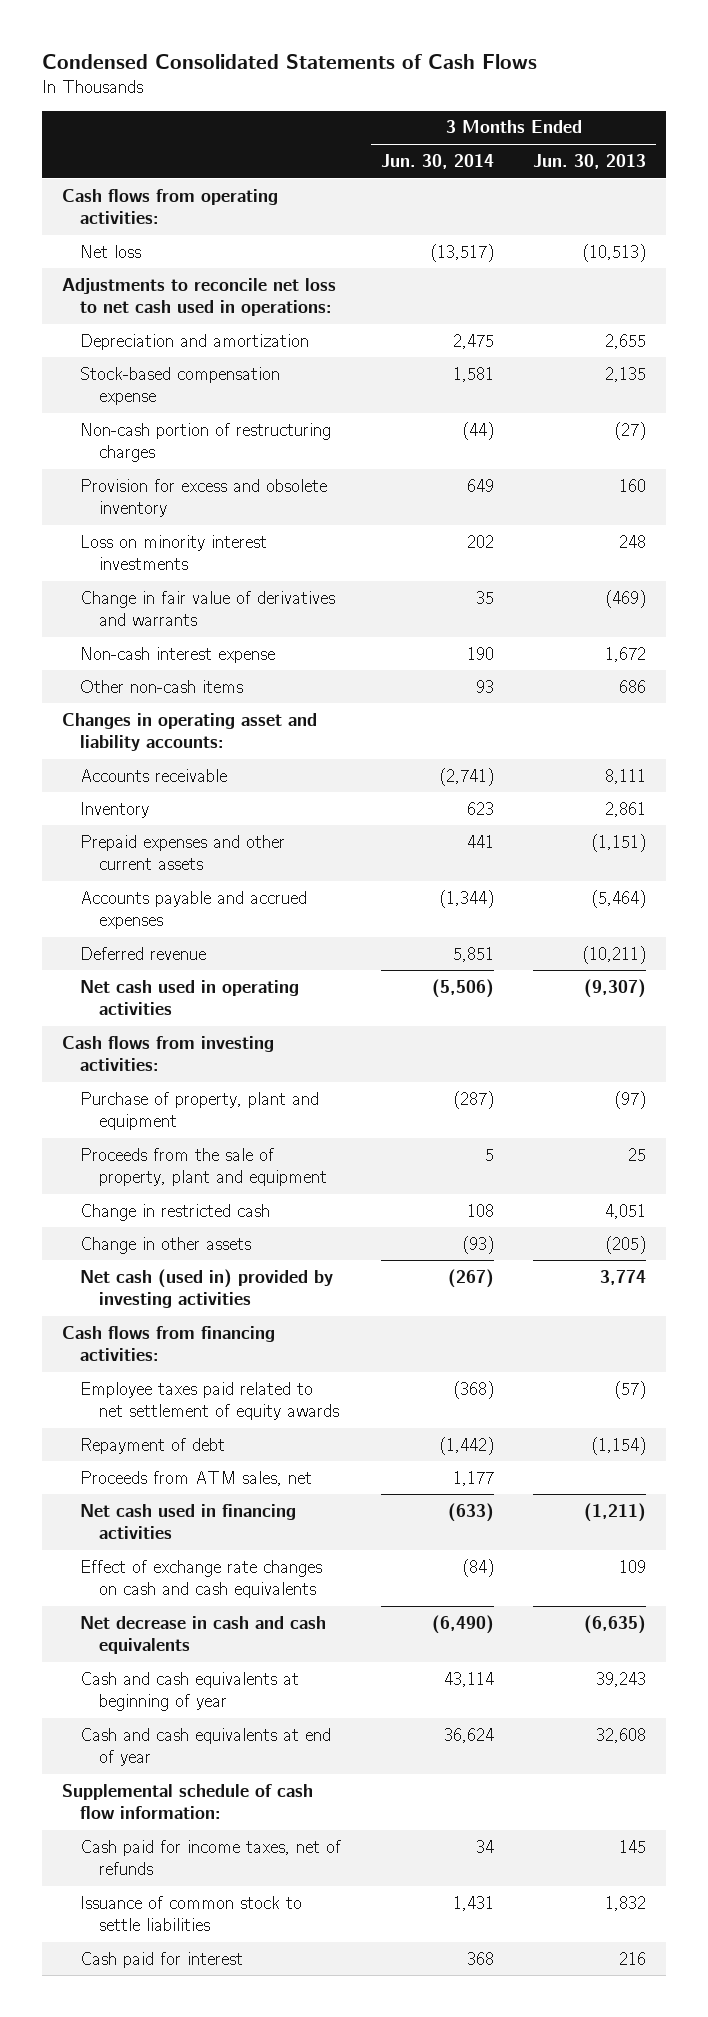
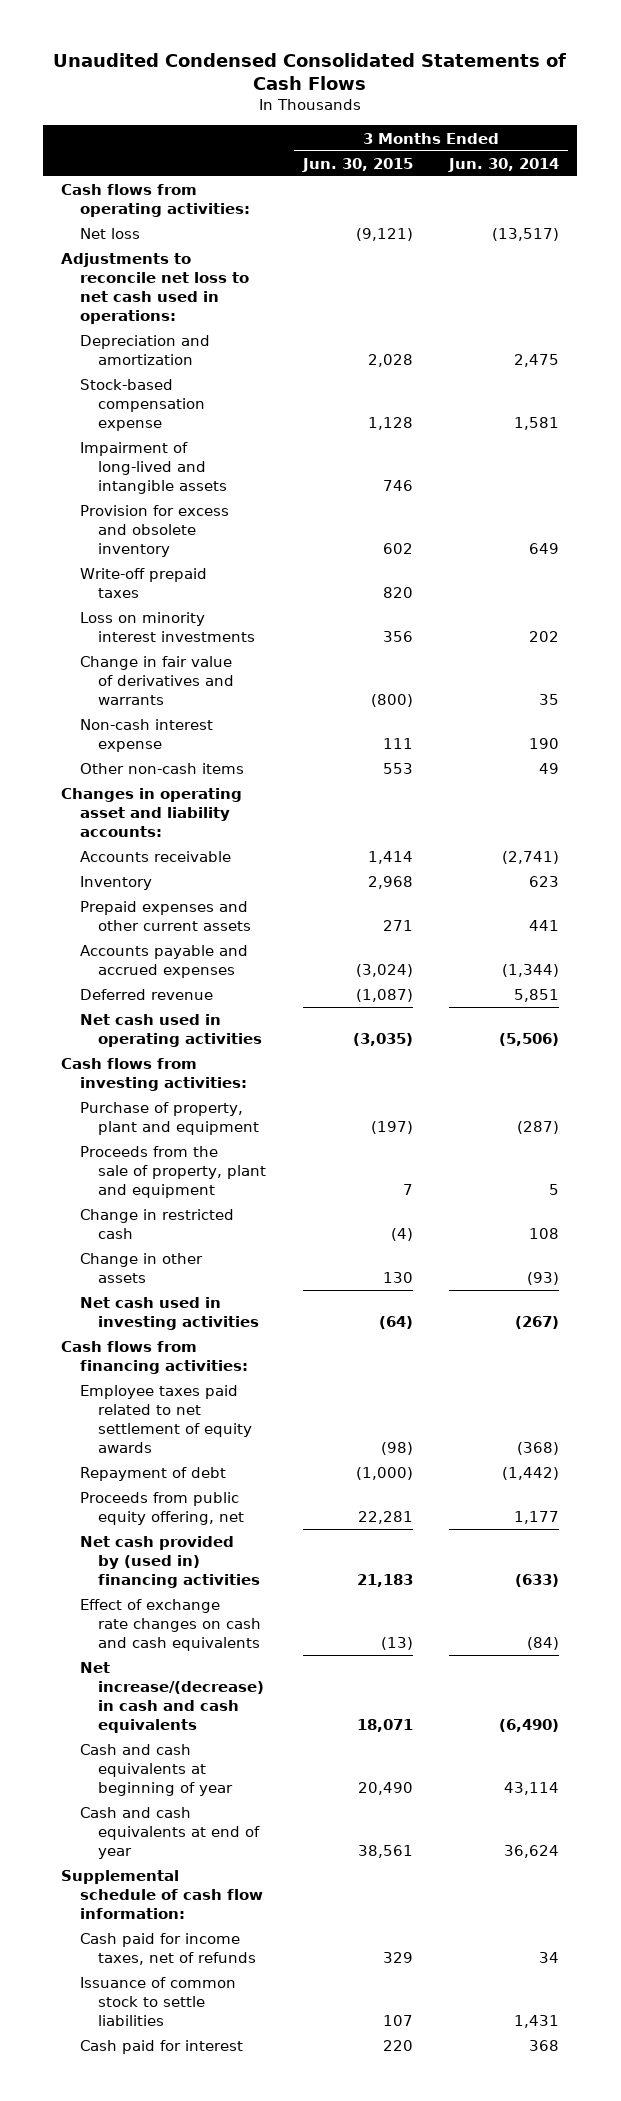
[41,54,537,70] Condensed Consolidated Statements of Cash Flows -> [53,52,567,90] Unaudited Condensed Consolidated Statements of Cash Flows
[533,153,647,169] Jun. 30, 2013 -> none
none -> [301,157,413,172] Jun. 30, 2015
[80,422,332,462] Non-cash portion of restructuring charges -> none
none -> [79,442,228,494] Impairment of long-lived and intangible assets
none -> [79,568,207,598] Write-off prepaid taxes
[475,679,494,693] 93 -> [539,763,560,775] 49
[80,1268,334,1308] Net cash (used in) provided by investing activities -> [79,1297,260,1330] Net cash used in investing activities
[80,1470,313,1486] Proceeds from ATM sales, net -> [79,1492,245,1525] Proceeds from public equity offering, net
[80,1503,297,1539] Net cash used in financing activities -> [79,1536,261,1588] Net cash provided by (used in) financing activities
[80,1615,327,1654] Net decrease in cash and cash equivalents -> [79,1662,265,1733] Net increase/(decrease) in cash and cash equivalents

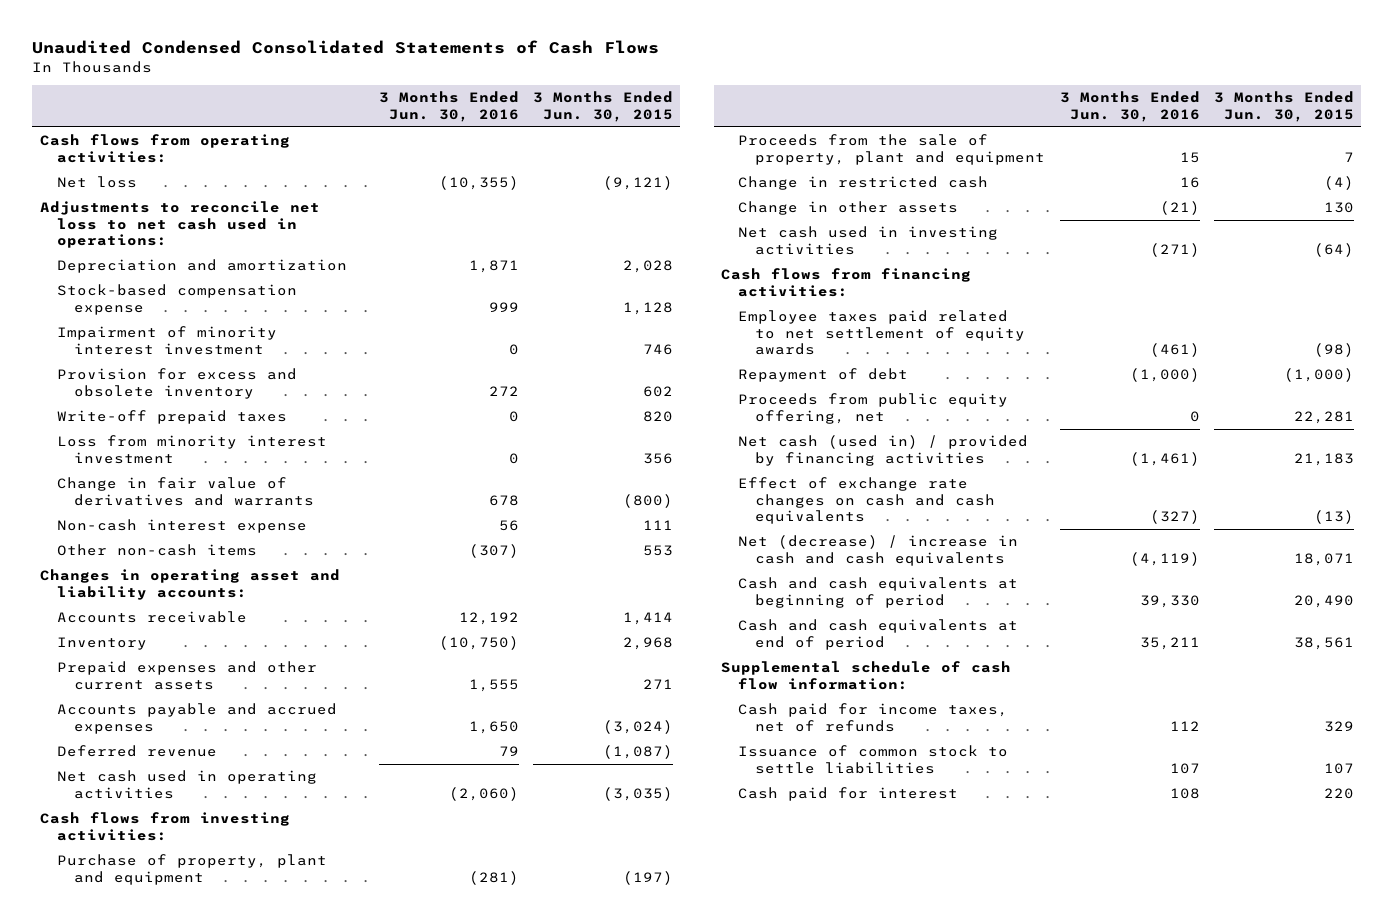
[448,157,560,172] Jun. 30, 2014 -> none
none -> [378,91,519,122] 3 Months Ended Jun. 30, 2016
[79,442,228,494] Impairment of long-lived and intangible assets -> [56,326,277,355] Impairment of minority interest investment
[79,612,256,642] Loss on minority interest investments -> [56,435,327,464] Loss from minority interest investment
[79,1536,261,1588] Net cash provided by (used in) financing activities -> [738,435,1029,466] Net cash (used in) / provided by financing activities
[79,1662,265,1733] Net increase/(decrease) in cash and cash equivalents -> [738,535,1019,566] Net (decrease) / increase in cash and cash equivalents
[79,1744,234,1796] Cash and cash equivalents at beginning of year -> [738,577,1019,608] Cash and cash equivalents at beginning of period
[79,1807,261,1859] Cash and cash equivalents at end of year -> [738,619,1019,650] Cash and cash equivalents at end of period

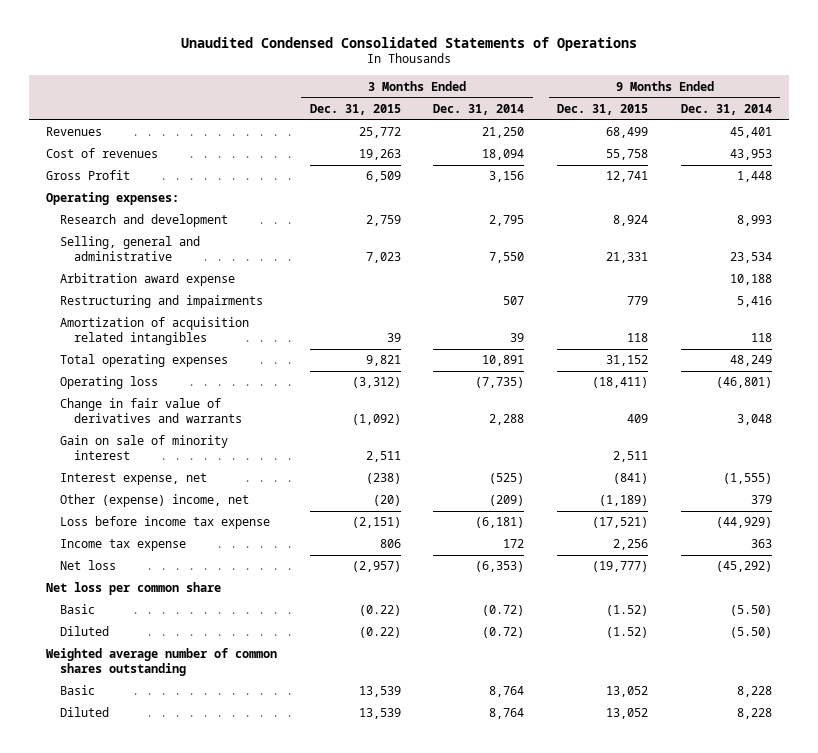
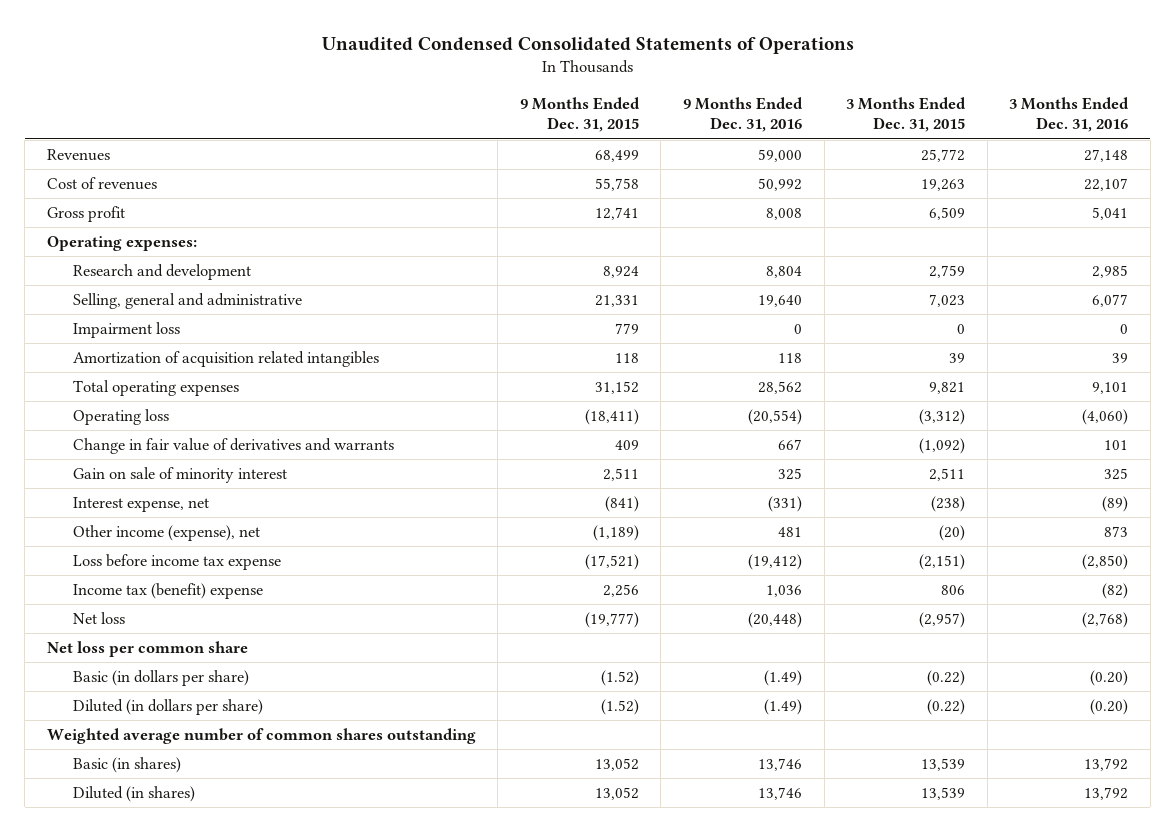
[433,103,525,115] Dec. 31, 2014 -> none
[681,103,773,115] Dec. 31, 2014 -> none
none -> [683,96,804,133] 9 Months Ended Dec. 31, 2016
none -> [1009,96,1130,133] 3 Months Ended Dec. 31, 2016
[45,170,130,181] Gross Profit -> [46,206,125,223] Gross profit
[59,273,235,287] Arbitration award expense -> none
[59,295,263,309] Restructuring and impairments -> none
none -> [72,322,180,339] Impairment loss
[59,494,249,508] Other (expense) income, net -> [72,525,260,542] Other income (expense), net
[59,539,186,552] Income tax expense -> [72,583,263,600] Income tax (benefit) expense
[59,604,95,615] Basic -> [72,670,249,687] Basic (in dollars per share)
[59,626,109,637] Diluted -> [72,699,263,716] Diluted (in dollars per share)
[59,685,95,696] Basic -> [72,757,181,774] Basic (in shares)
[59,707,109,718] Diluted -> [72,786,195,803] Diluted (in shares)

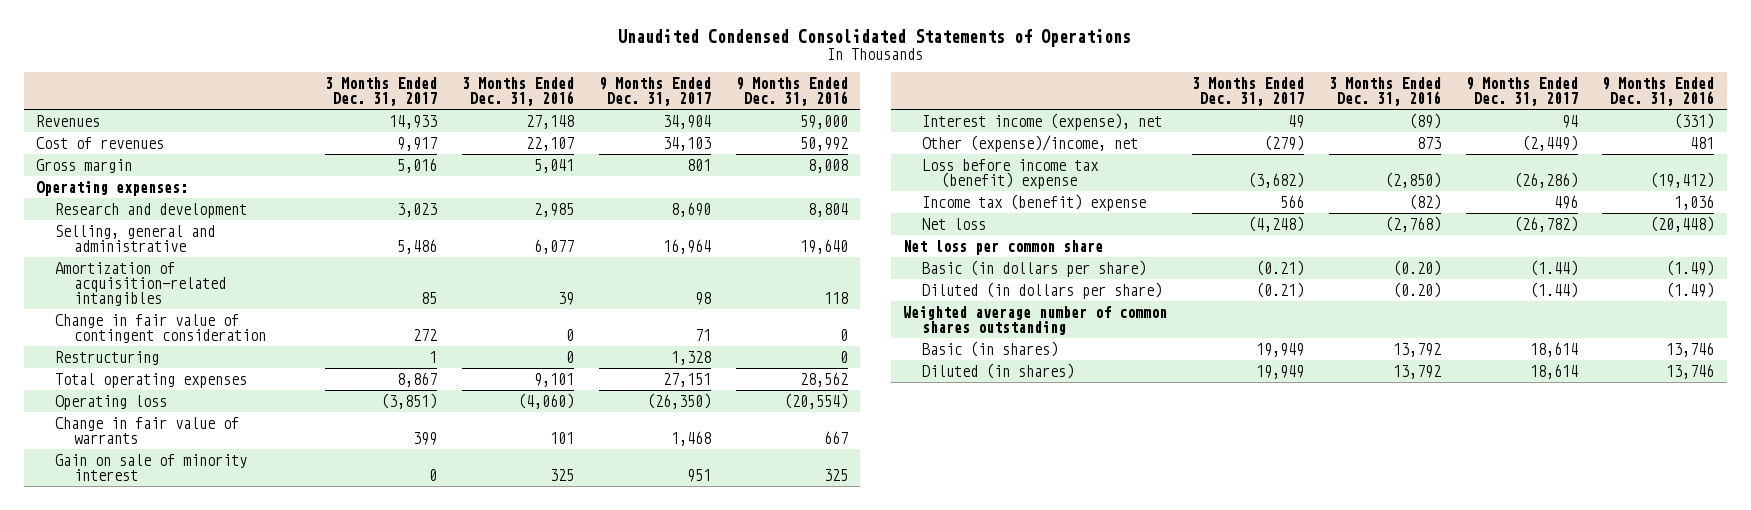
[519,96,640,133] 9 Months Ended Dec. 31, 2015 -> none
[846,96,967,133] 3 Months Ended Dec. 31, 2015 -> none
none -> [325,76,438,107] 3 Months Ended Dec. 31, 2017
none -> [598,76,711,107] 9 Months Ended Dec. 31, 2017
[46,206,125,223] Gross profit -> [36,158,133,173] Gross margin
[72,322,180,339] Impairment loss -> none
[72,351,379,368] Amortization of acquisition related intangibles -> [55,261,227,306] Amortization of acquisition-related intangibles
none -> [55,313,267,343] Change in fair value of contingent consideration
none -> [55,350,160,365] Restructuring
[72,438,394,455] Change in fair value of derivatives and warrants -> [55,416,240,444] Change in fair value of warrants
[72,497,209,513] Interest expense, net -> [922,112,1163,130] Interest income (expense), net
[72,525,260,542] Other income (expense), net -> [922,134,1139,152] Other (expense)/income, net
[72,554,281,571] Loss before income tax expense -> [922,158,1100,189] Loss before income tax (benefit) expense

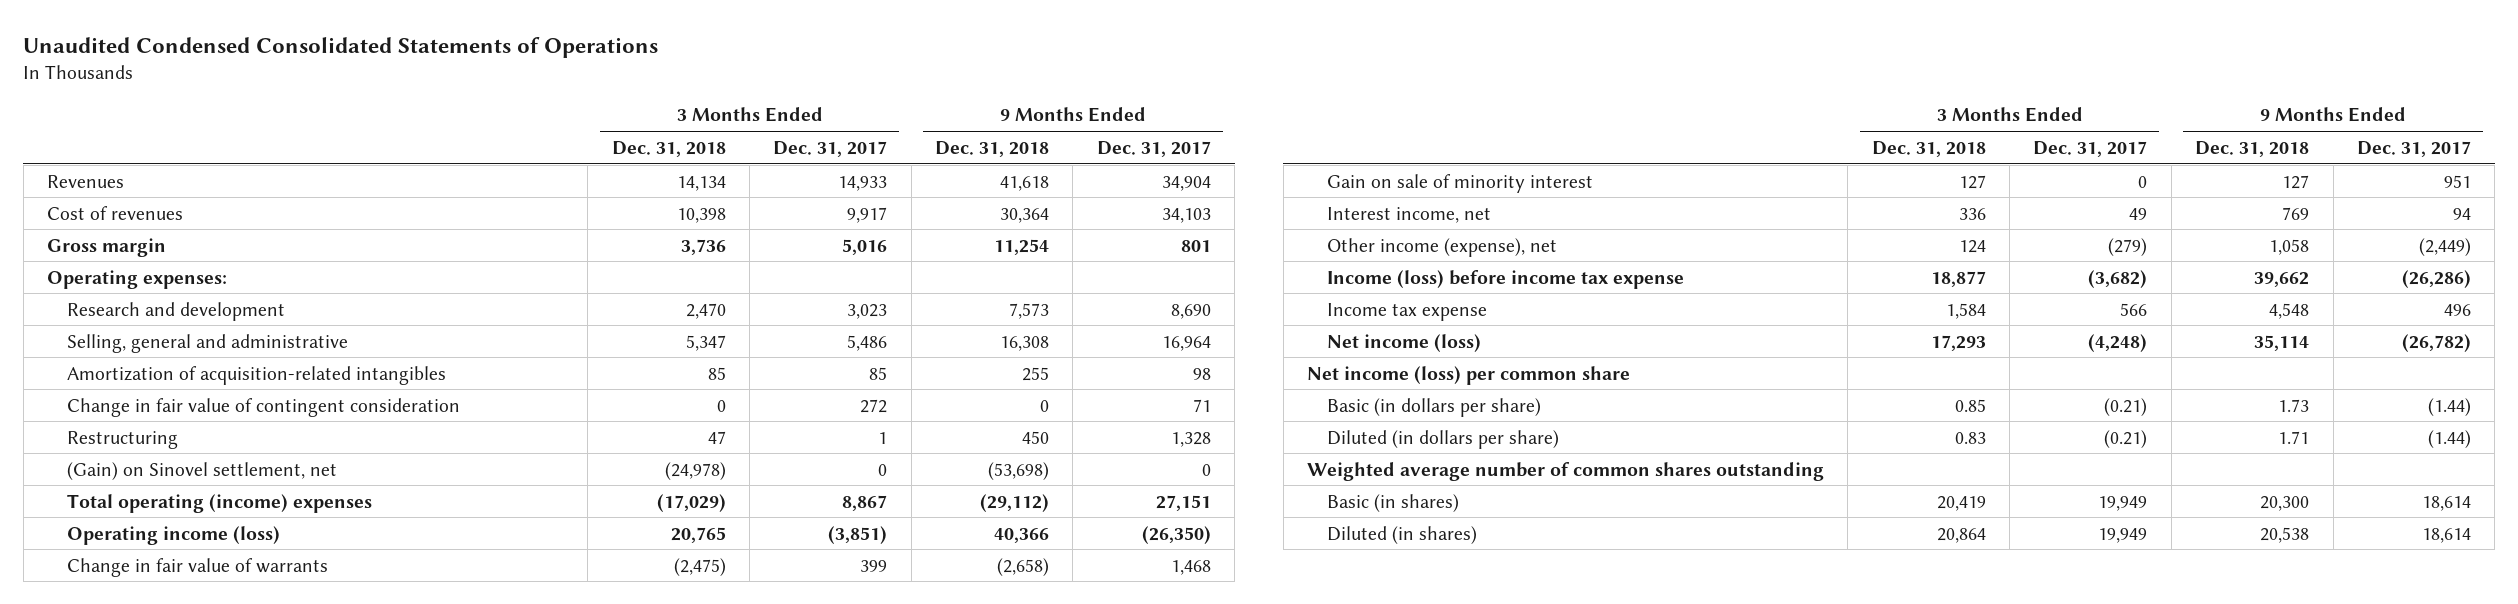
[461,76,574,107] 3 Months Ended Dec. 31, 2016 -> none
[735,76,848,107] 9 Months Ended Dec. 31, 2016 -> none
none -> [611,140,726,157] Dec. 31, 2018
none -> [935,140,1050,157] Dec. 31, 2018
none -> [67,461,338,480] (Gain) on Sinovel settlement, net
[55,372,248,388] Total operating expenses -> [67,493,373,513] Total operating (income) expenses
[55,394,168,410] Operating loss -> [67,525,281,545] Operating income (loss)
[922,112,1163,130] Interest income (expense), net -> [1327,206,1492,223] Interest income, net
[922,134,1139,152] Other (expense)/income, net -> [1327,237,1558,257] Other income (expense), net
[922,158,1100,189] Loss before income tax (benefit) expense -> [1327,269,1685,289] Income (loss) before income tax expense
[922,193,1147,211] Income tax (benefit) expense -> [1327,302,1488,321] Income tax expense
[922,217,987,230] Net loss -> [1327,333,1482,352] Net income (loss)
[903,239,1104,255] Net loss per common share -> [1306,365,1630,385] Net income (loss) per common share

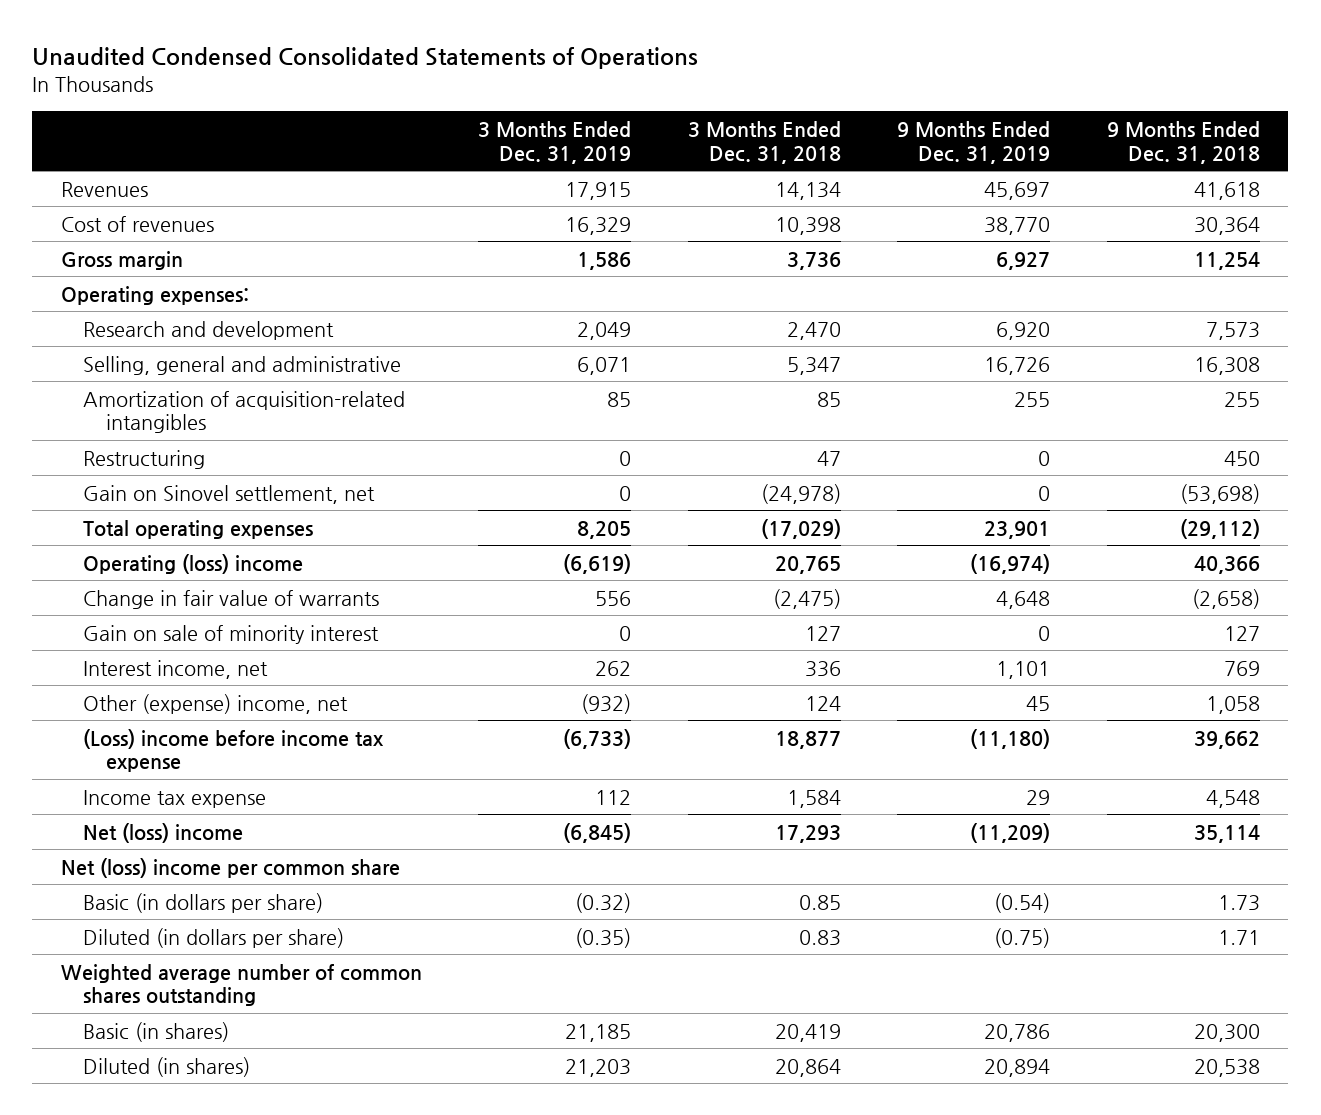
[773,140,888,157] Dec. 31, 2017 -> none
[1096,140,1211,157] Dec. 31, 2017 -> none
none -> [478,120,632,164] 3 Months Ended Dec. 31, 2019
none -> [897,120,1051,164] 9 Months Ended Dec. 31, 2019
[67,397,461,417] Change in fair value of contingent consideration -> none
[67,461,338,480] (Gain) on Sinovel settlement, net -> [83,484,376,504] Gain on Sinovel settlement, net
[67,493,373,513] Total operating (income) expenses -> [83,519,314,539] Total operating expenses
[67,525,281,545] Operating income (loss) -> [83,553,304,574] Operating (loss) income
[1327,237,1558,257] Other income (expense), net -> [83,693,349,714] Other (expense) income, net
[1327,269,1685,289] Income (loss) before income tax expense -> [83,728,385,773] (Loss) income before income tax expense
[1327,333,1482,352] Net income (loss) -> [83,822,244,843] Net (loss) income
[1306,365,1630,385] Net income (loss) per common share -> [60,857,400,878] Net (loss) income per common share

